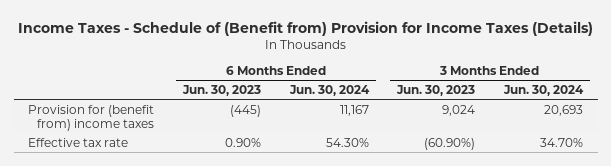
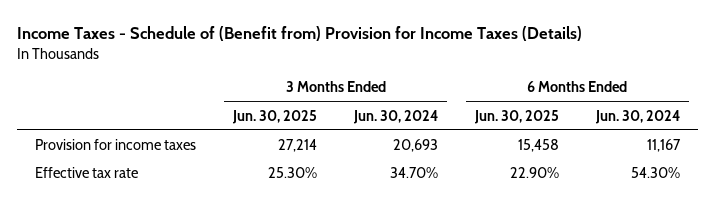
[181,84,261,96] Jun. 30, 2023 -> none
[396,84,476,96] Jun. 30, 2023 -> none
none -> [232,109,318,124] Jun. 30, 2025
none -> [473,109,559,124] Jun. 30, 2025
[28,104,155,131] Provision for (benefit from) income taxes -> [35,139,197,151] Provision for income taxes

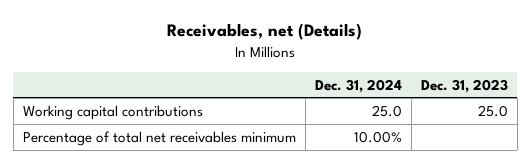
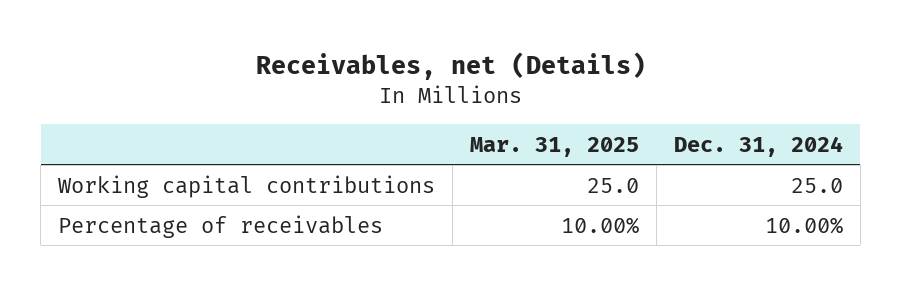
[420,78,508,93] Dec. 31, 2023 -> none
none -> [470,136,640,157] Mar. 31, 2025
[22,130,296,146] Percentage of total net receivables minimum -> [58,214,384,238] Percentage of receivables

